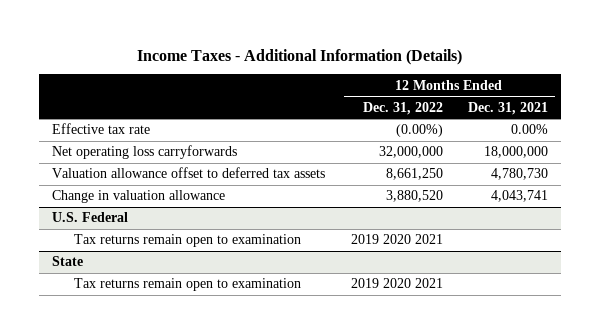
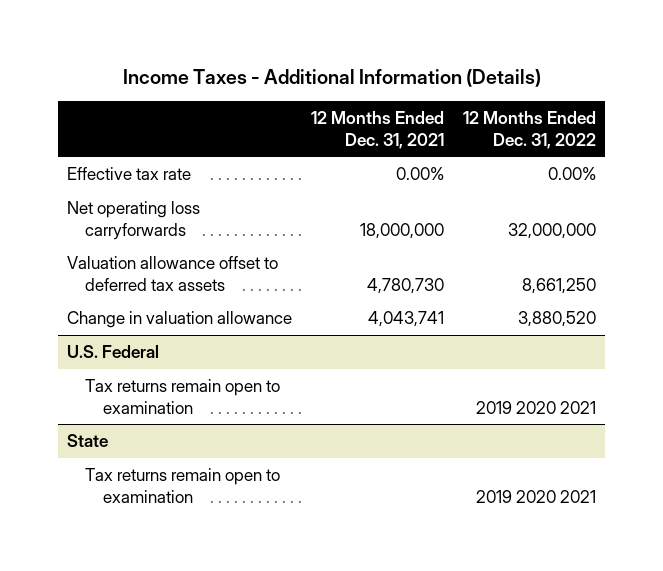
[395,124,443,138] (0.00%) -> [548,167,597,181] 0.00%

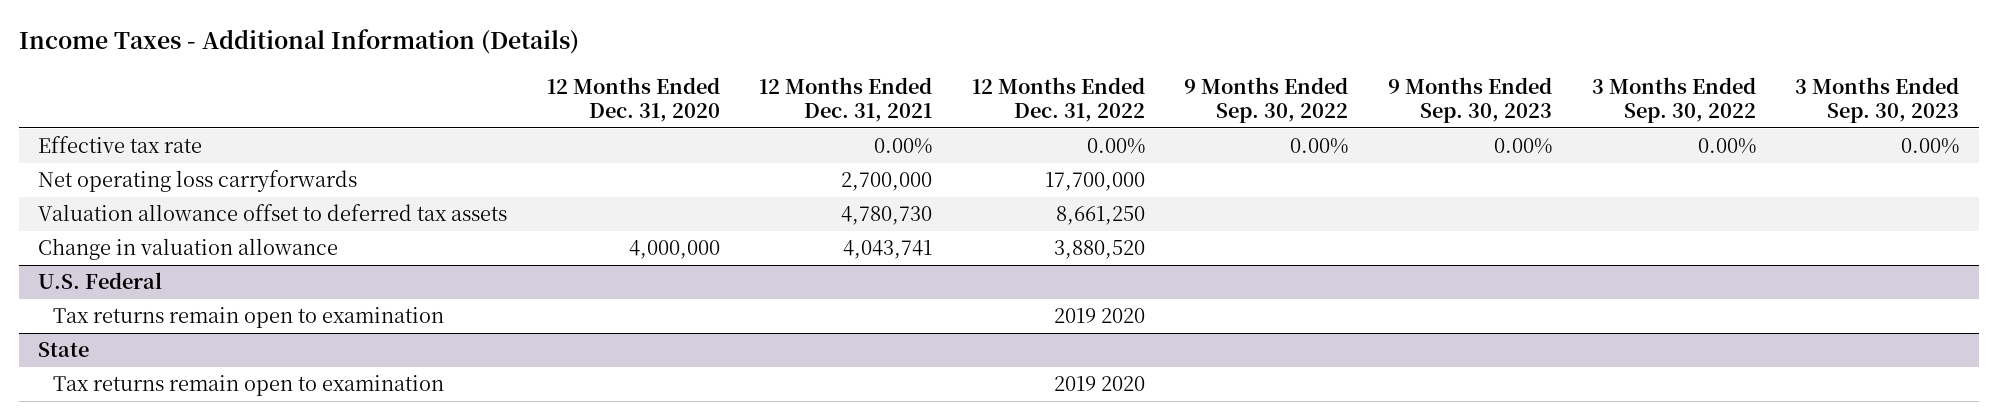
none -> [546,76,720,122] 12 Months Ended Dec. 31, 2020
none -> [1184,76,1349,123] 9 Months Ended Sep. 30, 2022
none -> [1387,76,1552,123] 9 Months Ended Sep. 30, 2023
none -> [1591,76,1756,123] 3 Months Ended Sep. 30, 2022
none -> [1795,76,1960,123] 3 Months Ended Sep. 30, 2023
[360,222,445,239] 18,000,000 -> [841,172,933,192] 2,700,000
[508,222,597,239] 32,000,000 -> [1044,172,1145,192] 17,700,000
[476,400,597,414] 2019 2020 2021 -> [1053,308,1145,324] 2019 2020
[476,489,597,503] 2019 2020 2021 -> [1053,376,1145,392] 2019 2020

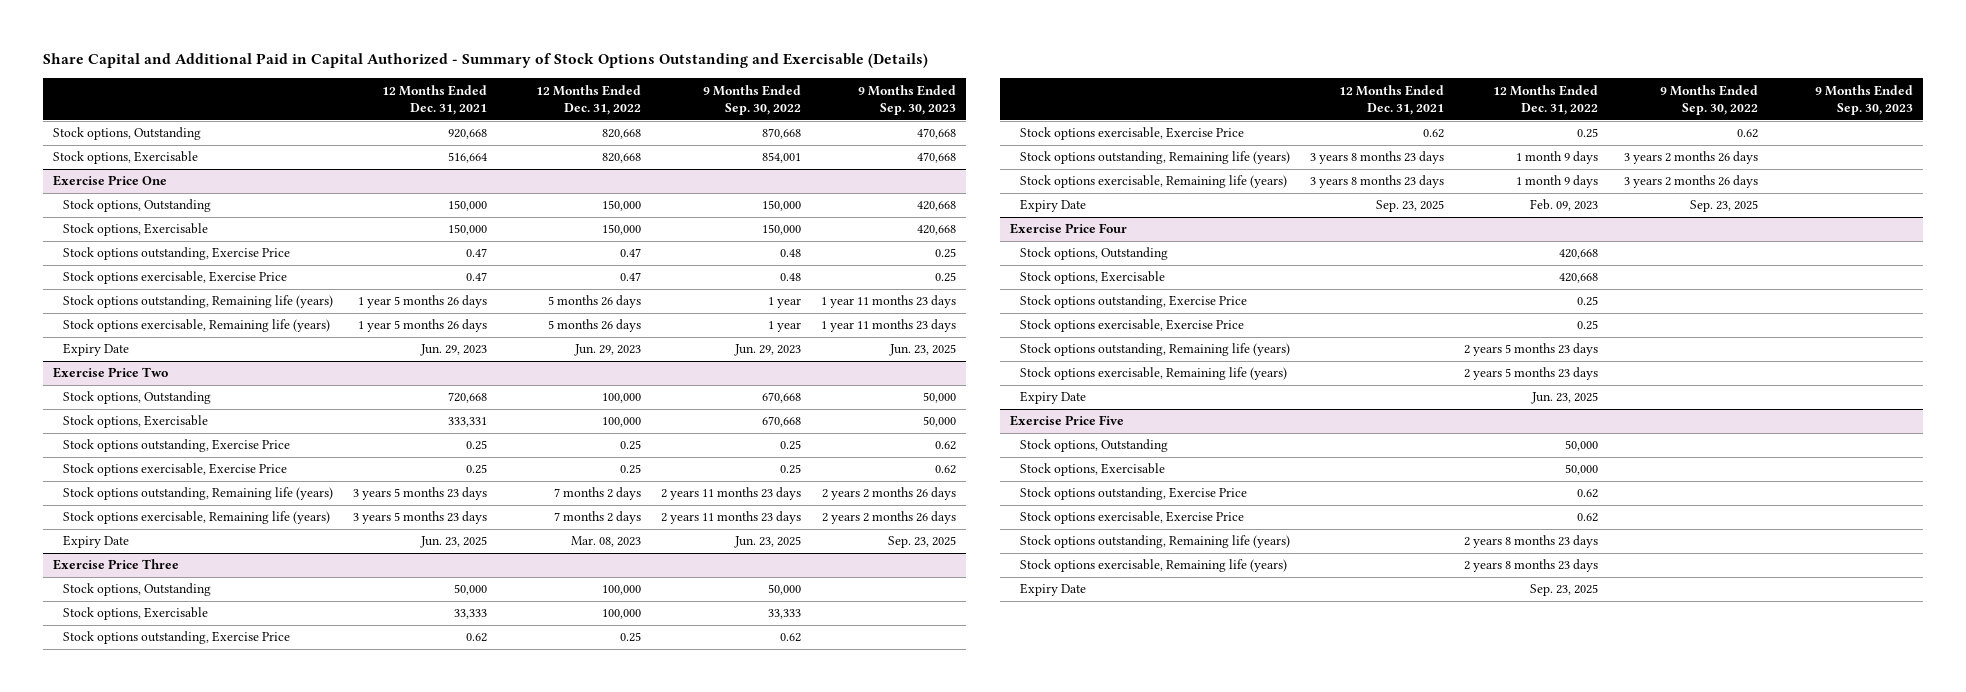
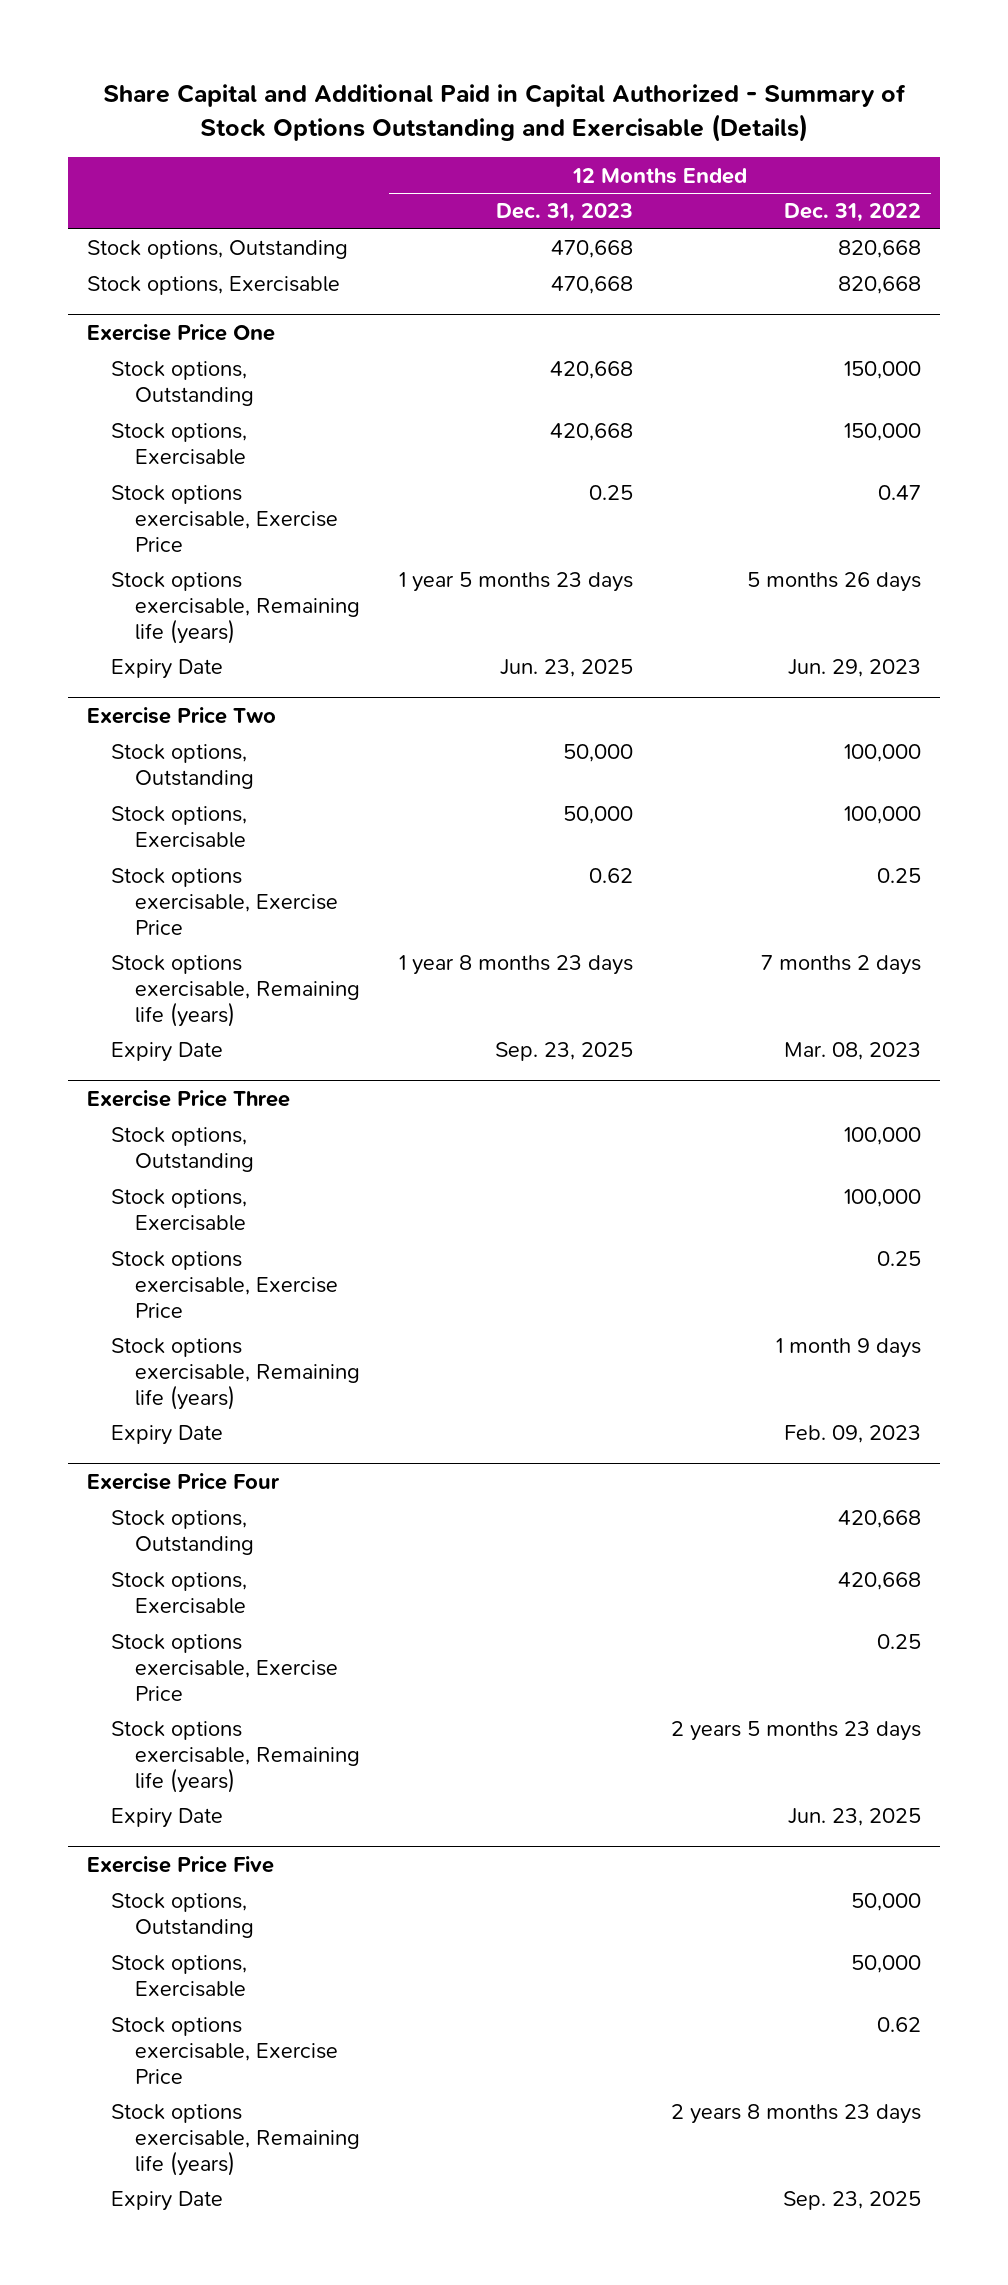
[381,84,487,116] 12 Months Ended Dec. 31, 2021 -> none
[702,84,801,116] 9 Months Ended Sep. 30, 2022 -> none
[857,84,956,116] 9 Months Ended Sep. 30, 2023 -> none
none -> [495,203,633,223] Dec. 31, 2023
[63,247,291,261] Stock options outstanding, Exercise Price -> none
[63,295,334,309] Stock options outstanding, Remaining life (years) -> none
[63,439,291,453] Stock options outstanding, Exercise Price -> none
[63,487,334,501] Stock options outstanding, Remaining life (years) -> none
[63,631,291,645] Stock options outstanding, Exercise Price -> none
[1019,151,1290,165] Stock options outstanding, Remaining life (years) -> none
[1019,295,1247,309] Stock options outstanding, Exercise Price -> none
[1019,343,1290,357] Stock options outstanding, Remaining life (years) -> none
[1019,487,1247,501] Stock options outstanding, Exercise Price -> none
[1019,535,1290,549] Stock options outstanding, Remaining life (years) -> none

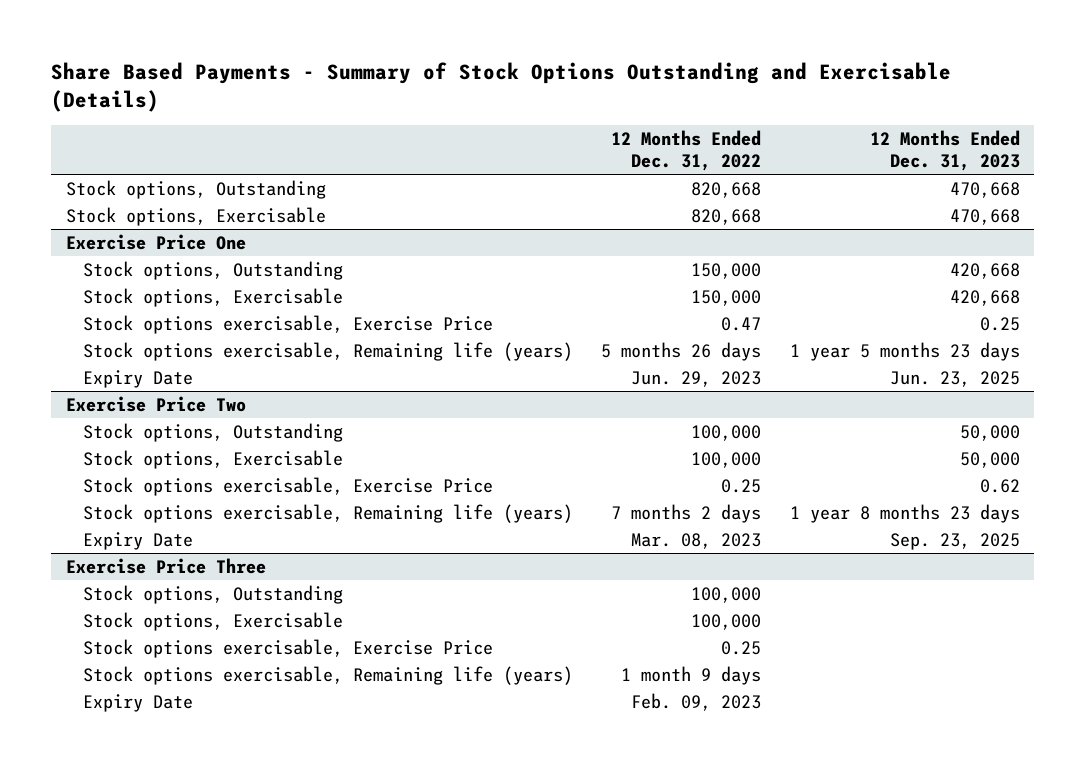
[103,83,907,142] Share Capital and Additional Paid in Capital Authorized - Summary of Stock Options Outstanding and Exercisable (Details) -> [51,62,952,113] Share Based Payments - Summary of Stock Options Outstanding and Exercisable (Details)
[86,1473,280,1491] Exercise Price Four -> none
[111,1510,255,1556] Stock options, Outstanding -> none
[111,1572,248,1615] Stock options, Exercisable -> none
[111,1634,339,1702] Stock options exercisable, Exercise Price -> none
[111,1721,361,1794] Stock options exercisable, Remaining life (years) -> none
[111,1808,224,1829] Expiry Date -> none
[86,1856,274,1874] Exercise Price Five -> none
[111,1893,255,1939] Stock options, Outstanding -> none
[111,1955,248,1998] Stock options, Exercisable -> none
[111,2017,339,2085] Stock options exercisable, Exercise Price -> none
[111,2104,361,2177] Stock options exercisable, Remaining life (years) -> none
[111,2191,224,2212] Expiry Date -> none

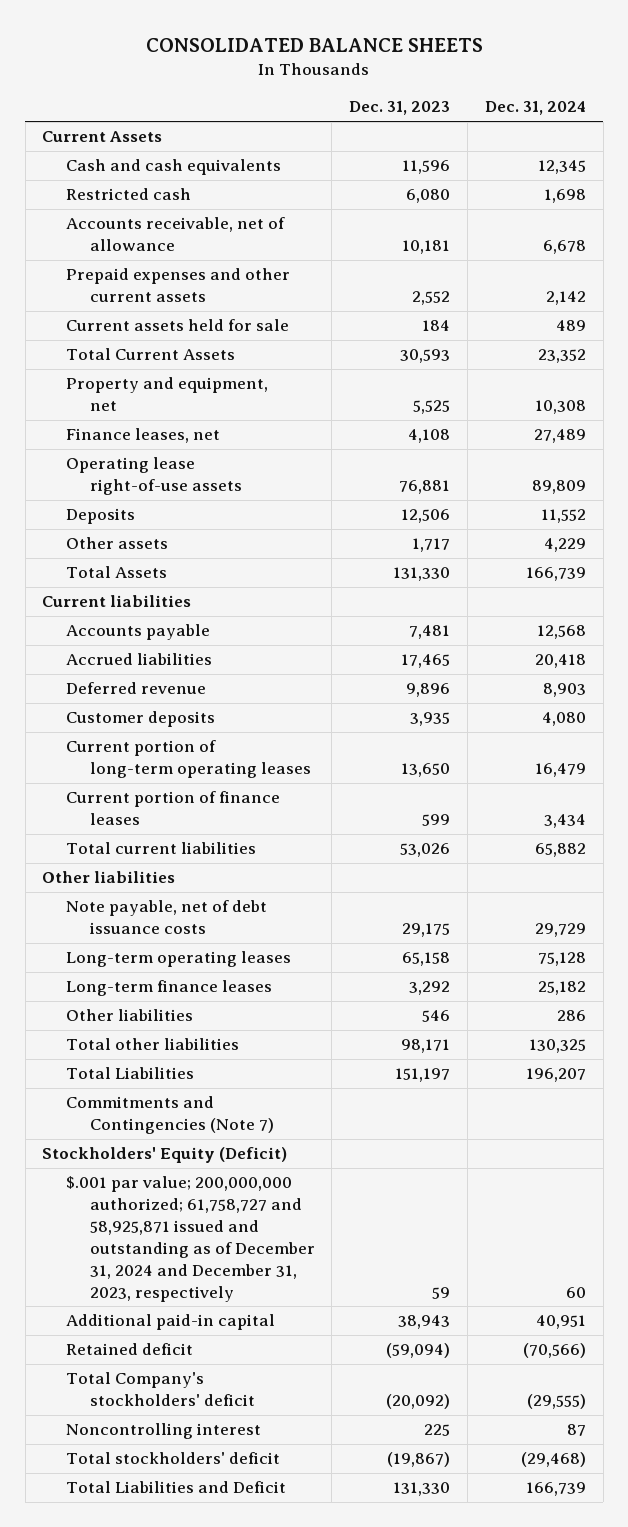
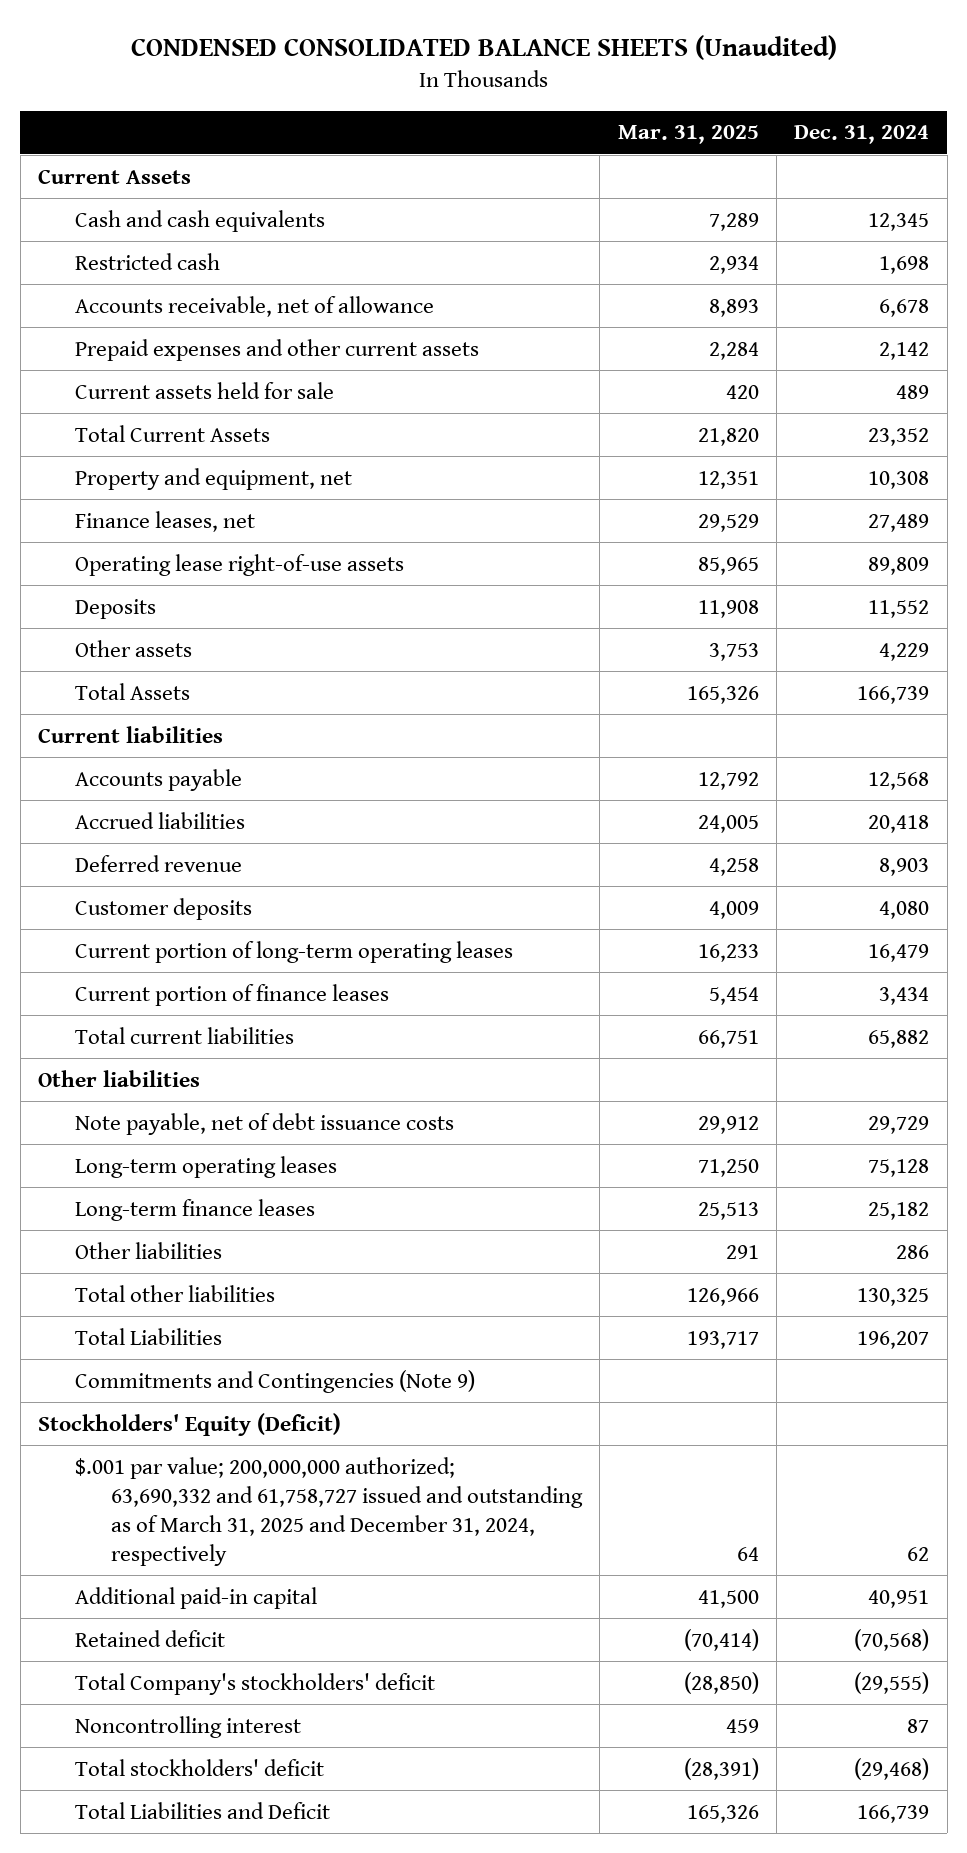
[146,37,484,52] CONSOLIDATED BALANCE SHEETS -> [130,35,837,61] CONDENSED CONSOLIDATED BALANCE SHEETS (Unaudited)
[349,101,451,116] Dec. 31, 2023 -> none
none -> [617,125,759,145] Mar. 31, 2025
[65,1096,274,1135] Commitments and Contingencies (Note 7) -> [74,1369,475,1393] Commitments and Contingencies (Note 9)
[65,1176,315,1302] $.001 par value; 200,000,000 authorized; 61,758,727 and 58,925,871 issued and outstanding as of December 31, 2024 and December 31, 2023, respectively -> [74,1456,584,1566] $.001 par value; 200,000,000 authorized; 63,690,332 and 61,758,727 issued and outstanding as of March 31, 2025 and December 31, 2024, respectively
[565,1286,586,1298] 60 -> [907,1546,930,1561] 62
[522,1343,586,1359] (70,566) -> [854,1628,930,1651] (70,568)

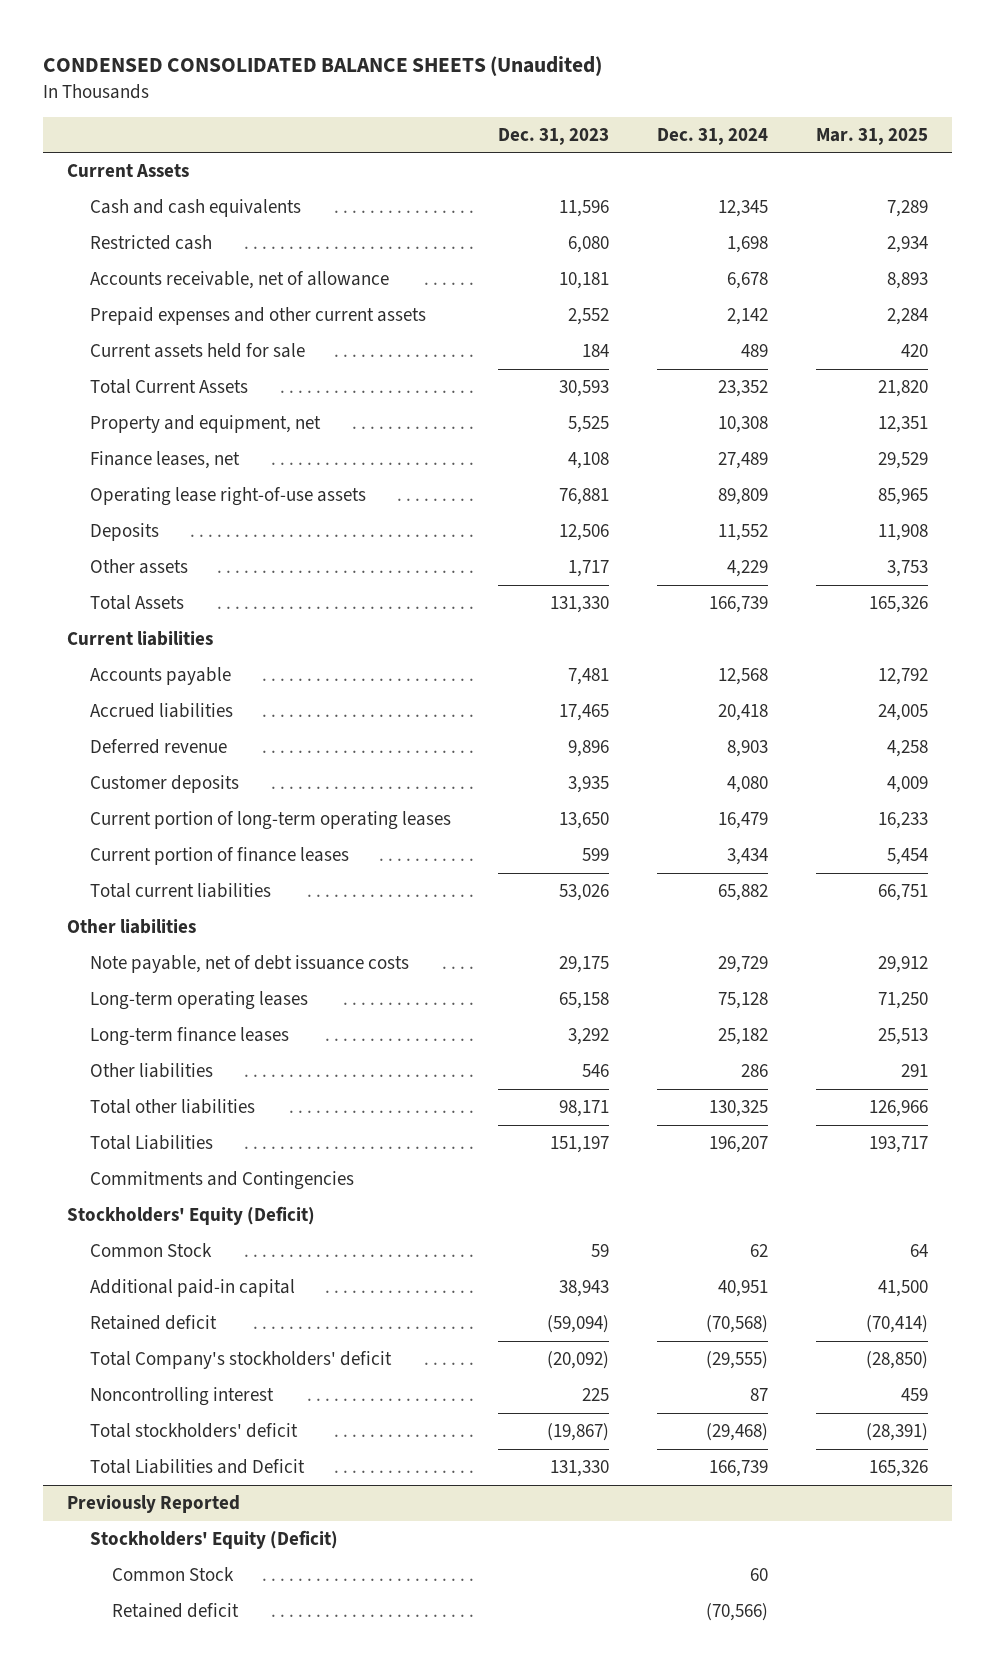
none -> [498,127,610,145] Dec. 31, 2023
[74,1369,475,1393] Commitments and Contingencies (Note 9) -> [89,1171,354,1191] Commitments and Contingencies
[74,1456,584,1566] $.001 par value; 200,000,000 authorized; 63,690,332 and 61,758,727 issued and outstanding as of March 31, 2025 and December 31, 2024, respectively -> [89,1243,212,1258] Common Stock
none -> [66,1495,240,1514] Previously Reported
none -> [89,1530,338,1550] Stockholders' Equity (Deficit)
none -> [112,1567,235,1582] Common Stock
none -> [112,1603,240,1619] Retained deficit

